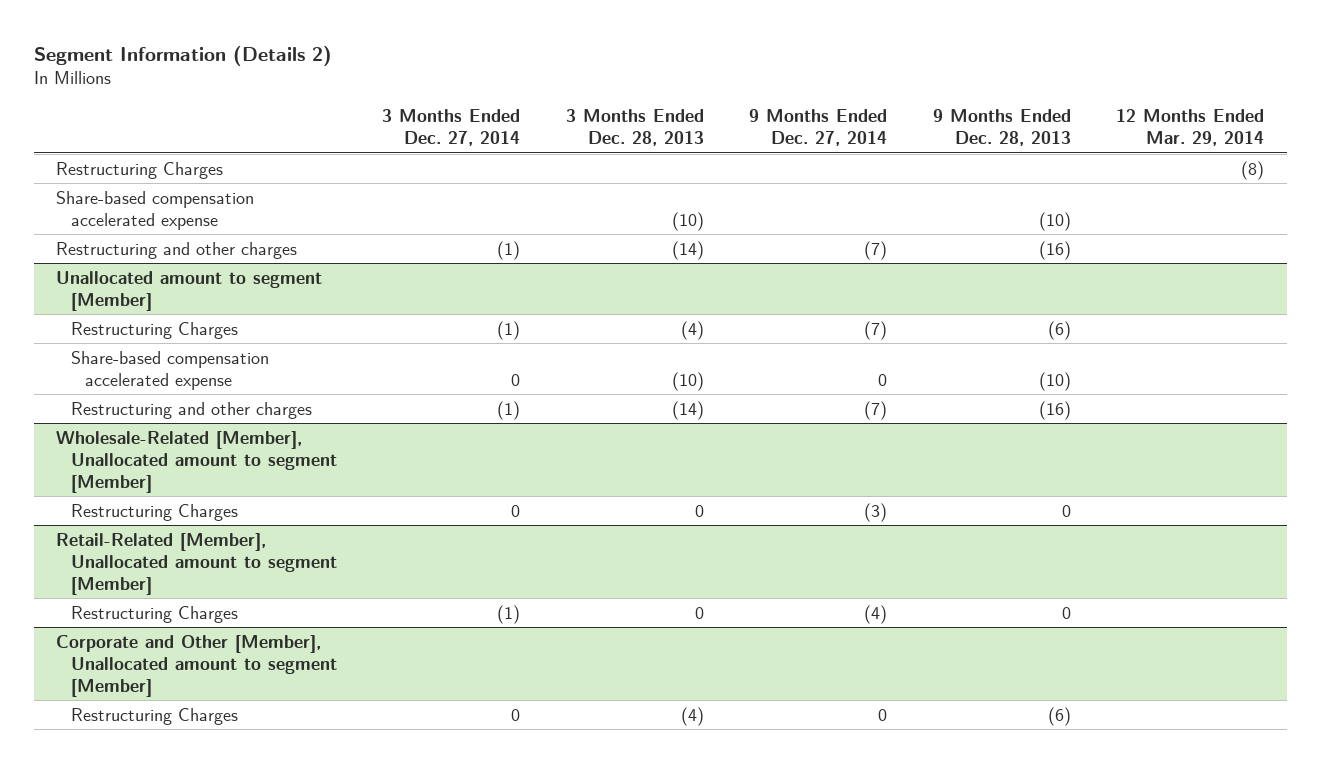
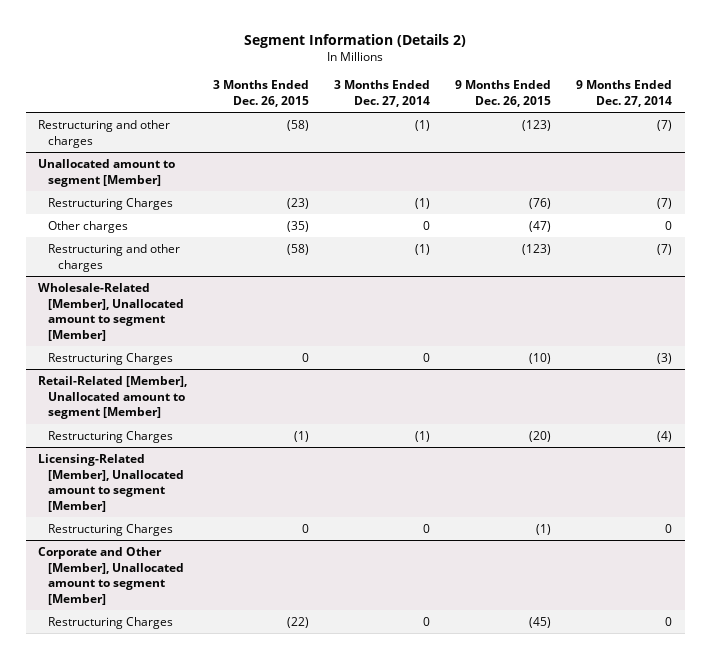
[565,109,704,147] 3 Months Ended Dec. 28, 2013 -> none
[932,109,1071,147] 9 Months Ended Dec. 28, 2013 -> none
[1116,109,1265,147] 12 Months Ended Mar. 29, 2014 -> none
none -> [212,80,309,107] 3 Months Ended Dec. 26, 2015
none -> [455,80,552,107] 9 Months Ended Dec. 26, 2015
[56,161,224,179] Restructuring Charges -> none
[56,190,255,230] Share-based compensation accelerated expense -> none
[70,350,269,390] Share-based compensation accelerated expense -> none
none -> [48,221,129,234] Other charges
none -> [38,454,185,512] Licensing-Related [Member], Unallocated amount to segment [Member]
none -> [48,524,174,537] Restructuring Charges

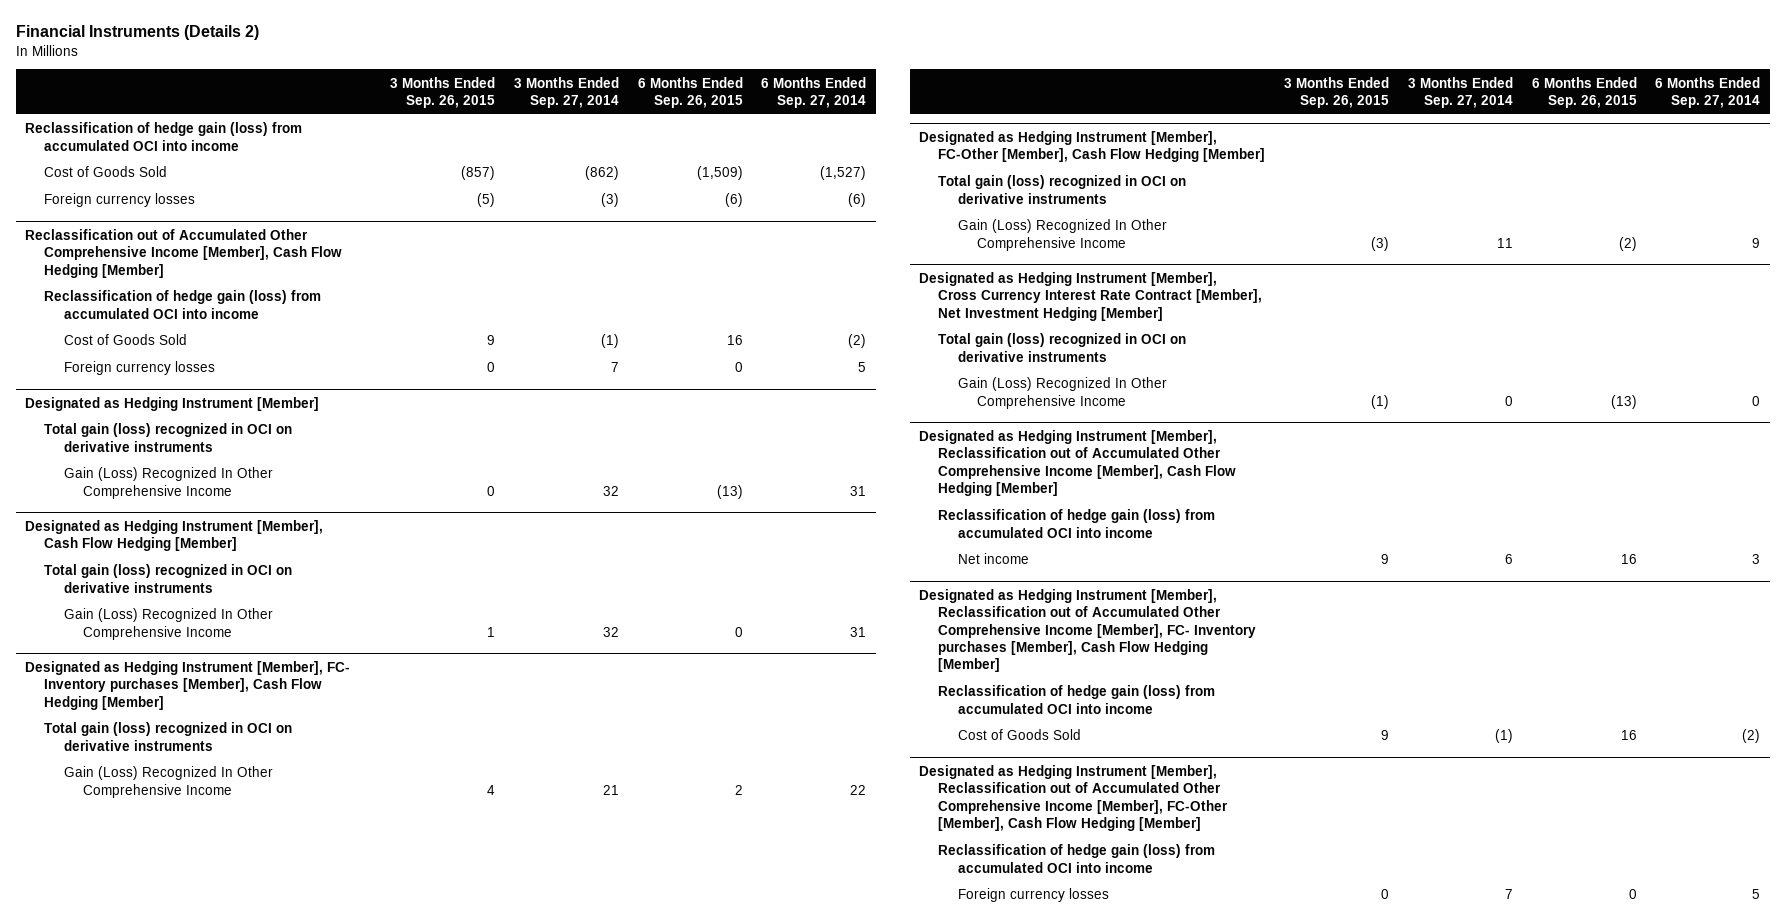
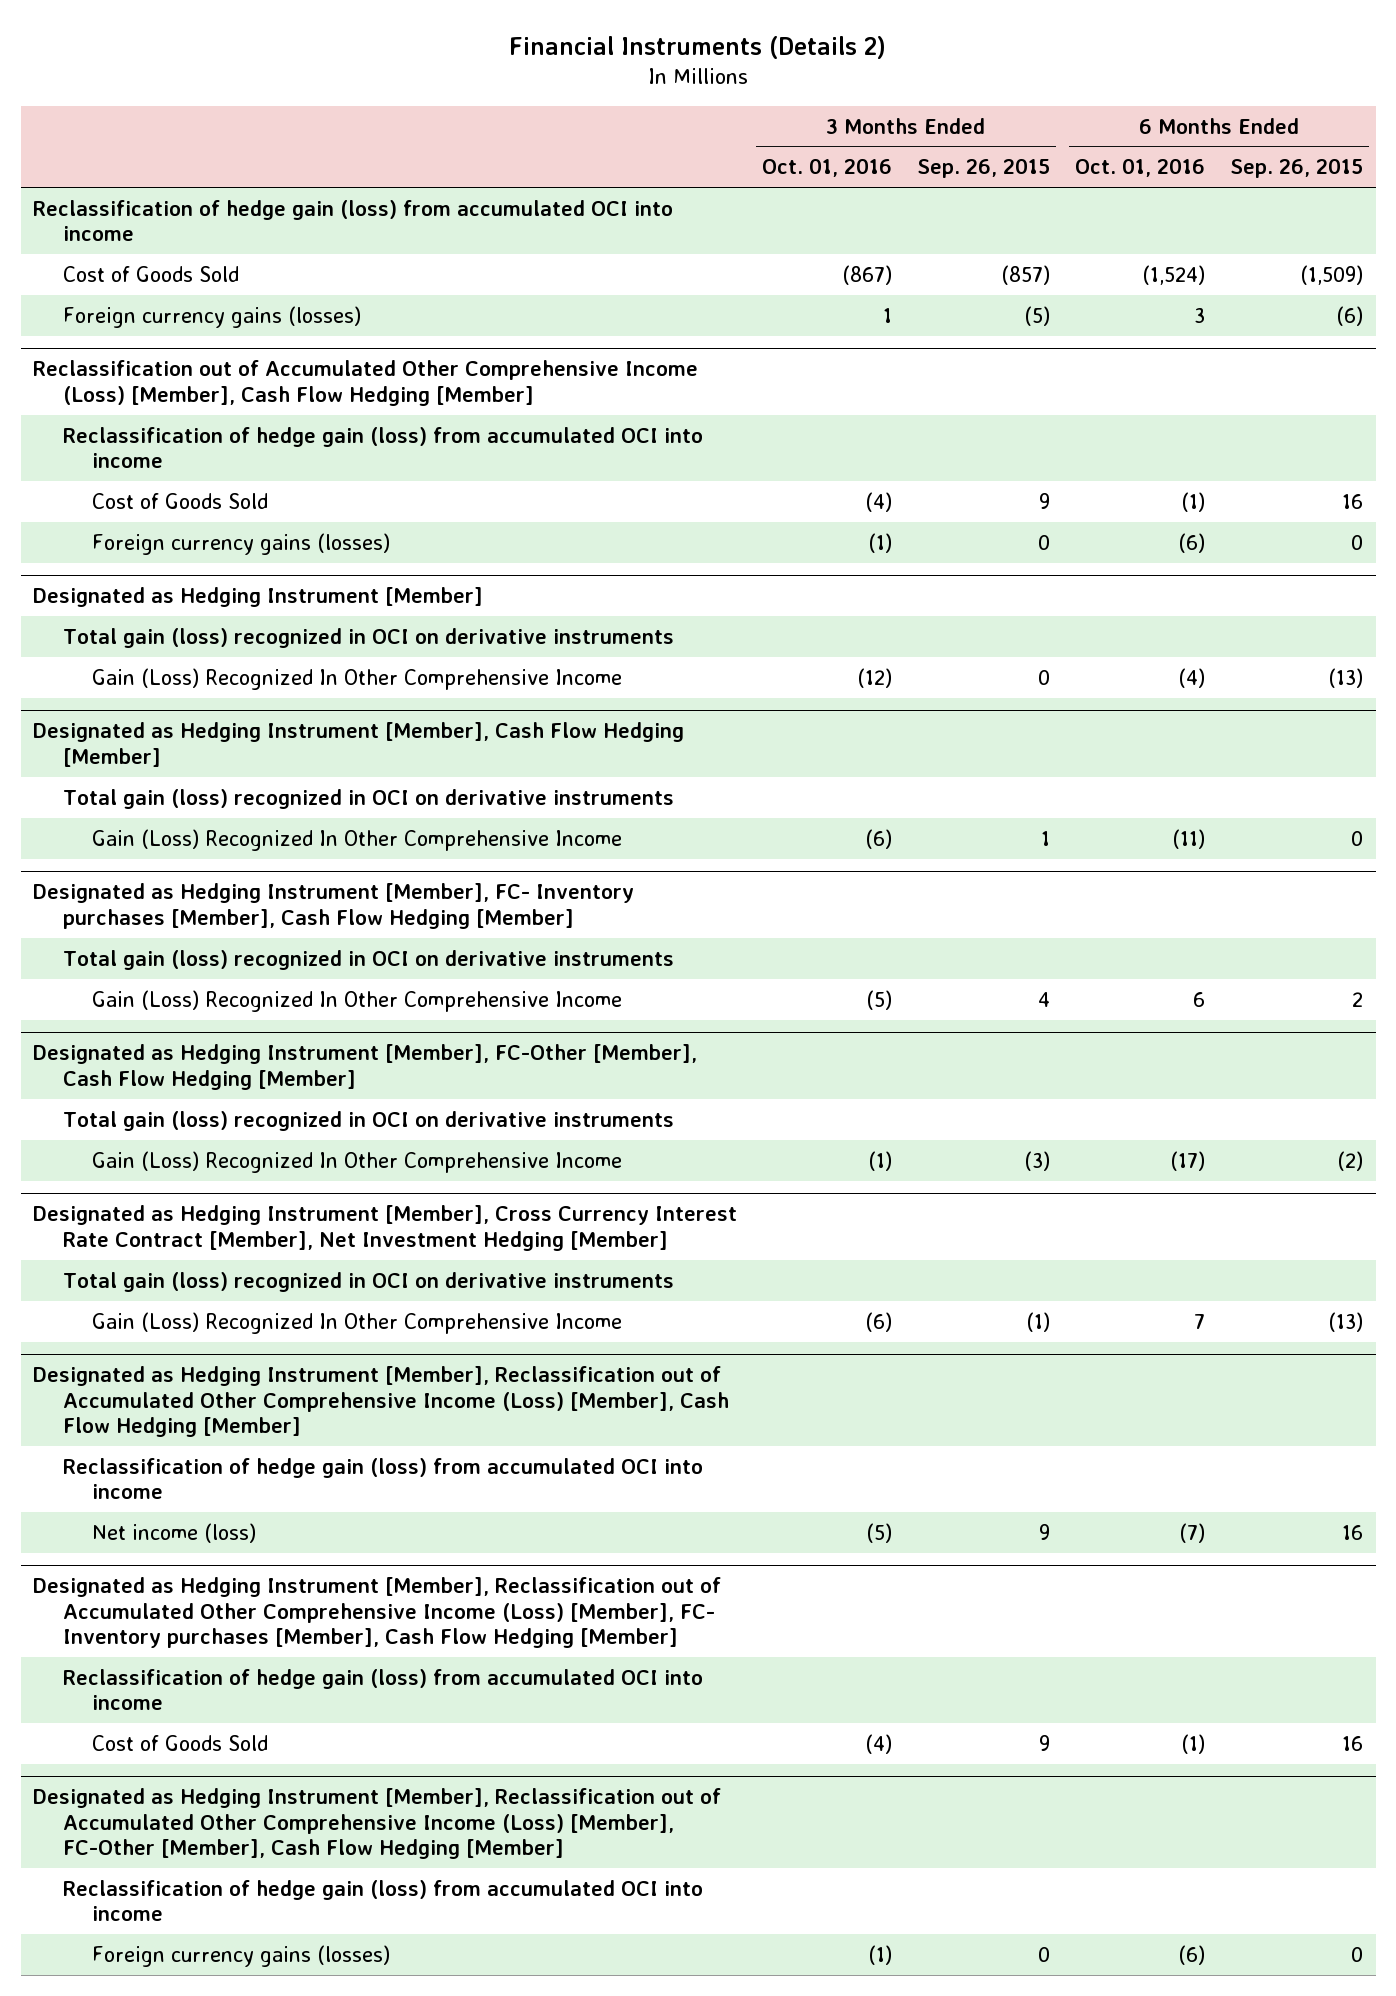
[513,76,619,108] 3 Months Ended Sep. 27, 2014 -> none
[761,76,867,108] 6 Months Ended Sep. 27, 2014 -> none
none -> [762,158,893,178] Oct. 01, 2016
none -> [1075,158,1206,178] Oct. 01, 2016
[44,193,196,208] Foreign currency losses -> [62,305,361,328] Foreign currency gains (losses)
[25,228,343,278] Reclassification out of Accumulated Other Comprehensive Income [Member], Cash Flow Hedging [Member] -> [33,360,699,406] Reclassification out of Accumulated Other Comprehensive Income (Loss) [Member], Cash Flow Hedging [Member]
[63,361,215,376] Foreign currency losses -> [92,532,391,555] Foreign currency gains (losses)
[919,429,1237,496] Designated as Hedging Instrument [Member], Reclassification out of Accumulated Other Comprehensive Income [Member], Cash Flow Hedging [Member] -> [33,1366,729,1437] Designated as Hedging Instrument [Member], Reclassification out of Accumulated Other Comprehensive Income (Loss) [Member], Cash Flow Hedging [Member]
[957,553,1029,565] Net income -> [92,1522,257,1543] Net income (loss)
[919,588,1257,673] Designated as Hedging Instrument [Member], Reclassification out of Accumulated Other Comprehensive Income [Member], FC- Inventory purchases [Member], Cash Flow Hedging [Member] -> [33,1577,722,1648] Designated as Hedging Instrument [Member], Reclassification out of Accumulated Other Comprehensive Income (Loss) [Member], FC- Inventory purchases [Member], Cash Flow Hedging [Member]
[919,764,1229,831] Designated as Hedging Instrument [Member], Reclassification out of Accumulated Other Comprehensive Income [Member], FC-Other [Member], Cash Flow Hedging [Member] -> [33,1788,722,1859] Designated as Hedging Instrument [Member], Reclassification out of Accumulated Other Comprehensive Income (Loss) [Member], FC-Other [Member], Cash Flow Hedging [Member]
[957,888,1109,903] Foreign currency losses -> [92,1944,391,1967] Foreign currency gains (losses)

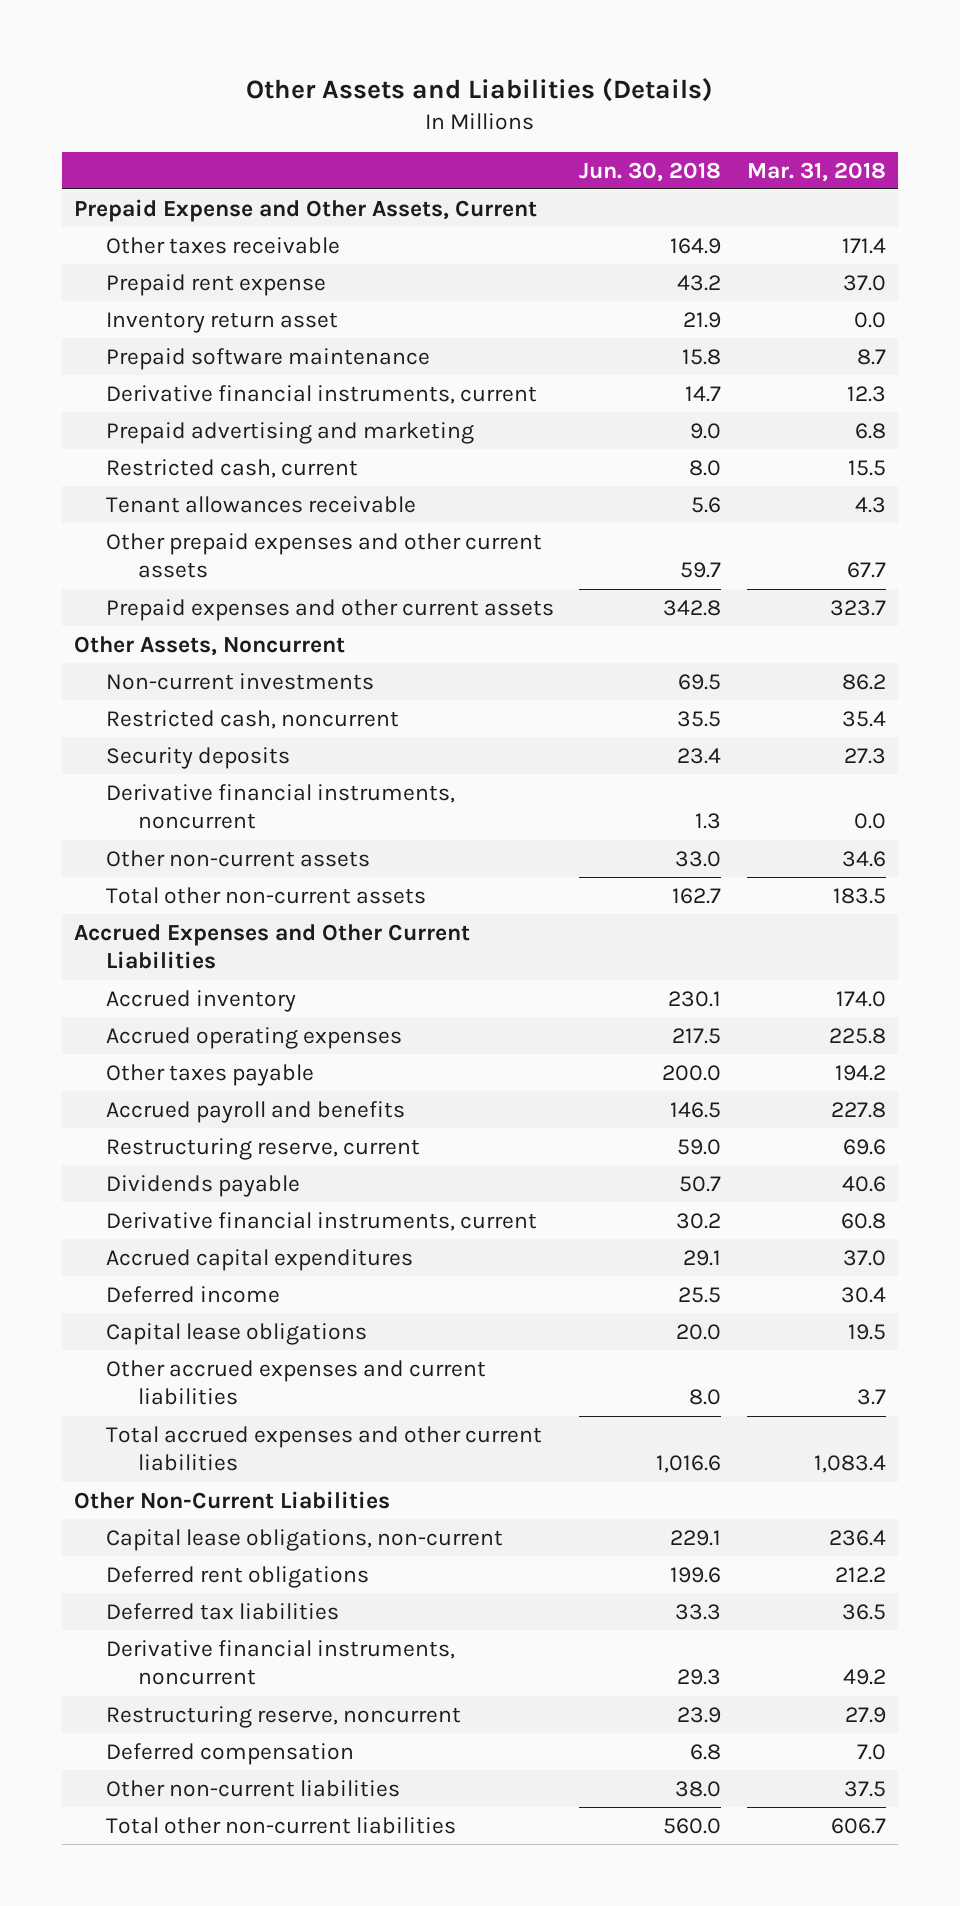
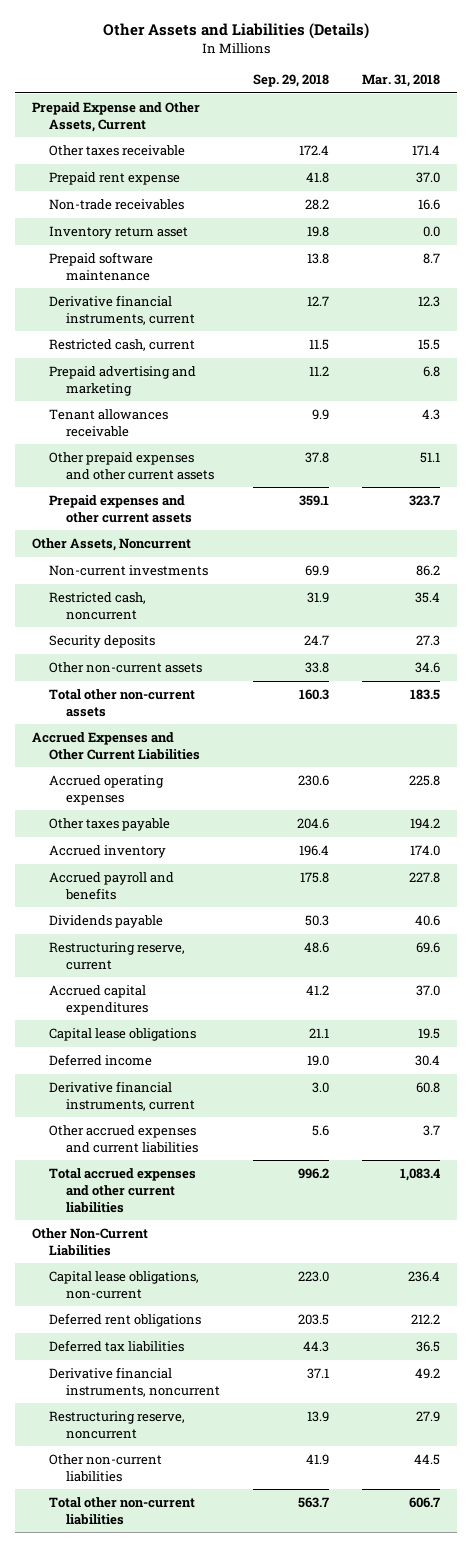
[579,161,722,182] Jun. 30, 2018 -> none
none -> [253,74,330,88] Sep. 29, 2018
none -> [48,198,184,210] Non-trade receivables
[106,421,475,444] Prepaid advertising and marketing -> [48,365,196,396] Prepaid advertising and marketing
[846,562,886,579] 67.7 -> [420,451,441,463] 51.1
[106,783,456,830] Derivative financial instruments, noncurrent -> none
[106,989,297,1012] Accrued inventory -> [48,844,166,858] Accrued inventory
[106,1137,421,1160] Restructuring reserve, current -> [48,941,185,970] Restructuring reserve, current
[106,1285,281,1303] Deferred income -> [48,1053,152,1066] Deferred income
[106,1211,538,1231] Derivative financial instruments, current -> [48,1080,196,1111] Derivative financial instruments, current
[106,1742,355,1765] Deferred compensation -> none
[843,1780,886,1797] 37.5 -> [414,1453,441,1465] 44.5

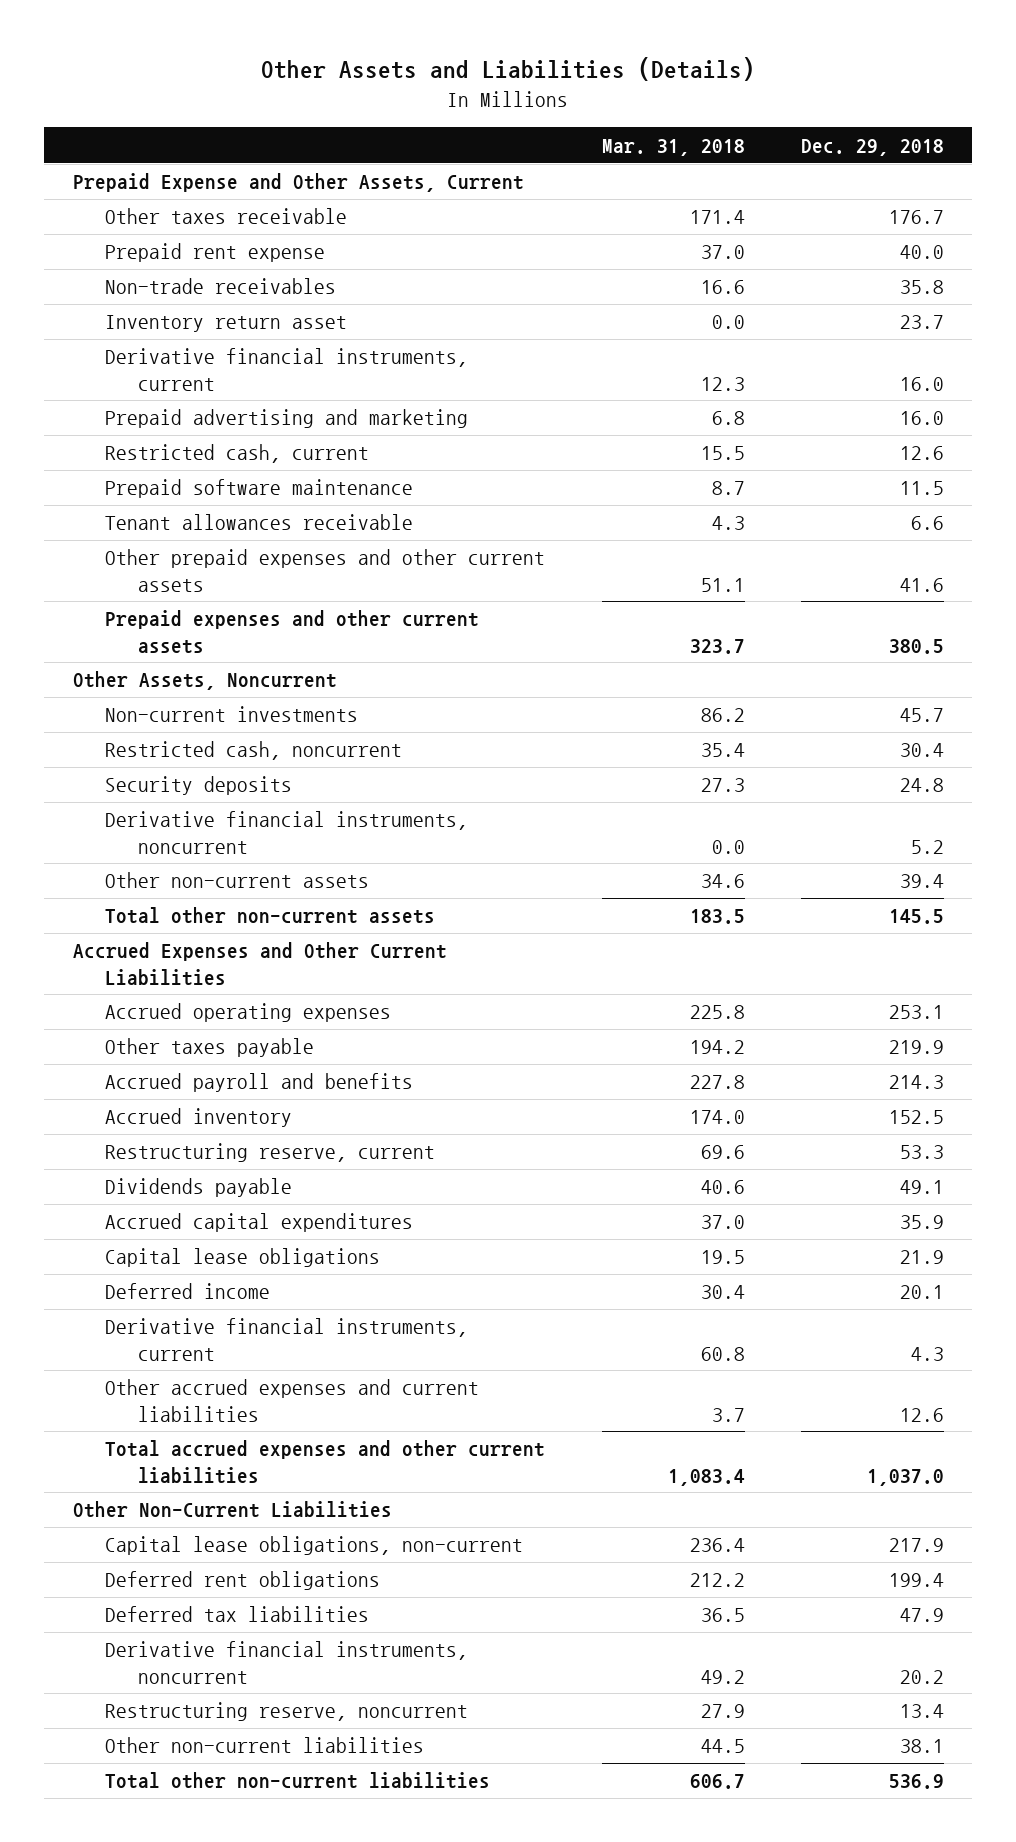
[253,74,330,88] Sep. 29, 2018 -> none
none -> [800,138,944,156] Dec. 29, 2018
[48,338,195,351] Restricted cash, current -> [105,444,370,464] Restricted cash, current
[48,251,153,281] Prepaid software maintenance -> [105,479,414,499] Prepaid software maintenance
none -> [105,811,469,854] Derivative financial instruments, noncurrent
[48,844,166,858] Accrued inventory -> [105,1108,293,1128] Accrued inventory
[48,914,163,928] Dividends payable -> [105,1178,293,1198] Dividends payable

